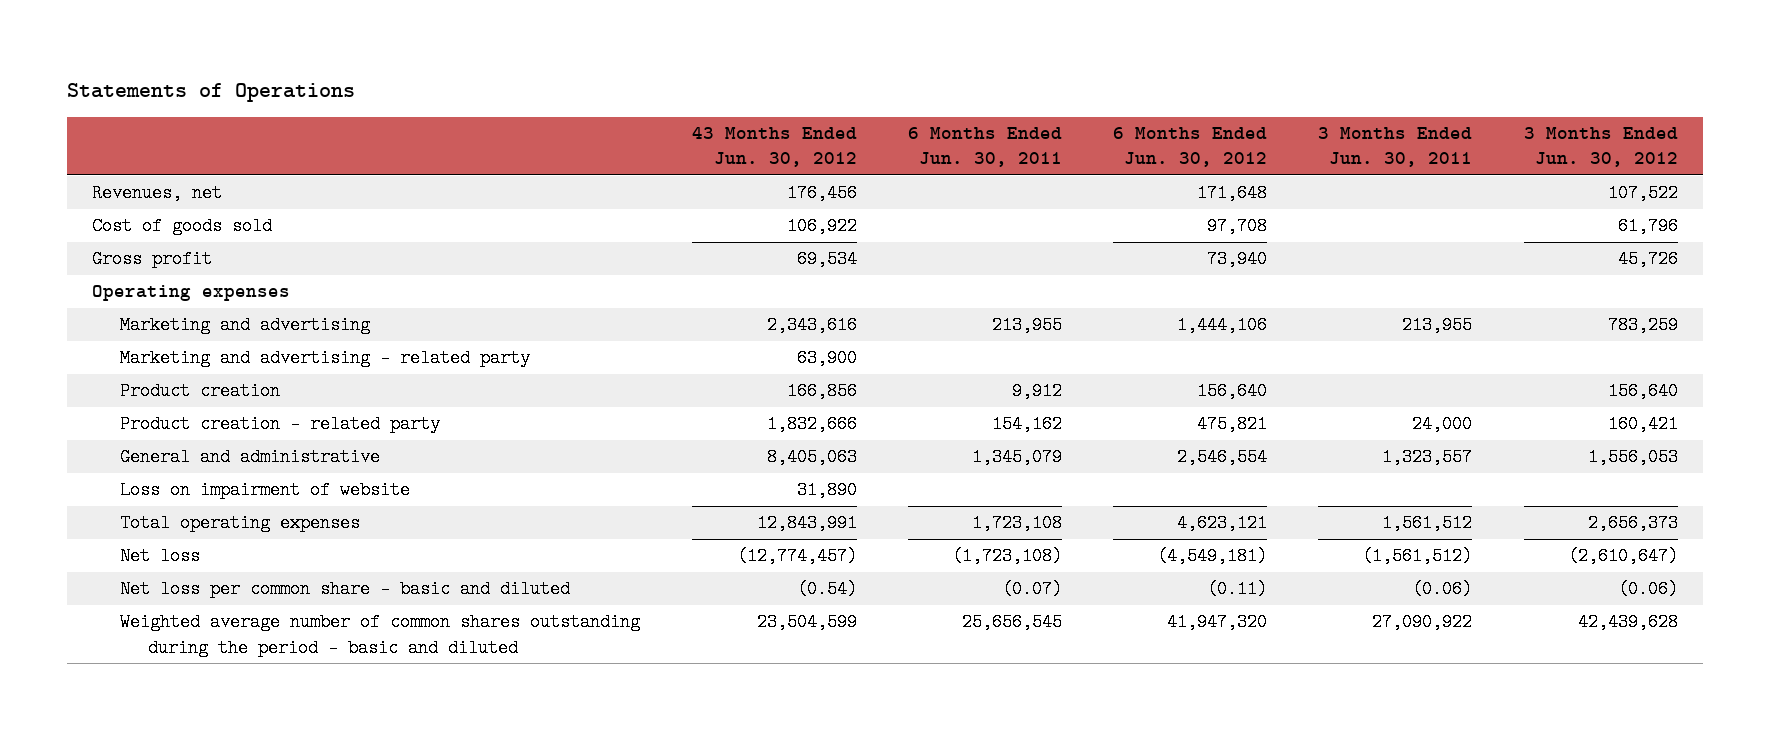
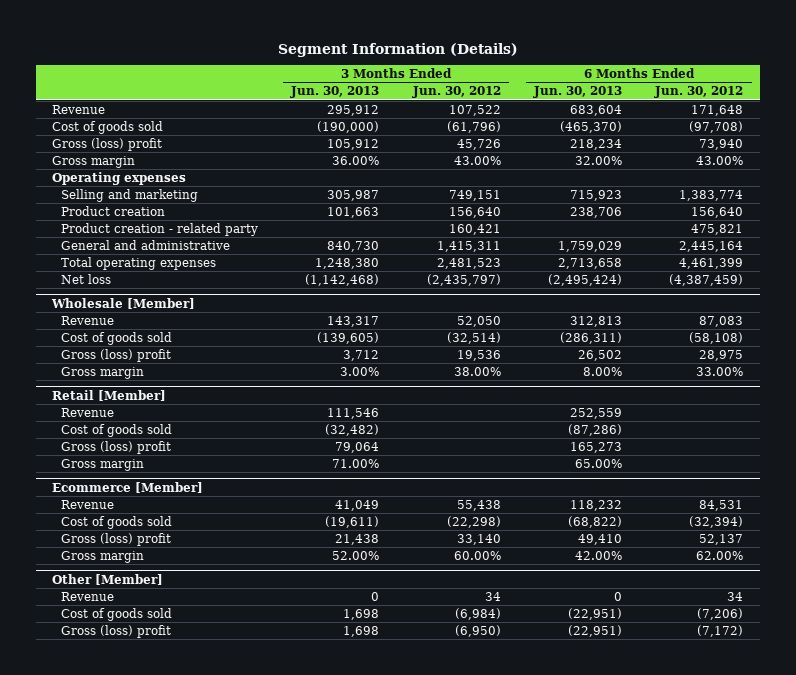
[66,83,355,103] Statements of Operations -> [277,42,518,57] Segment Information (Details)
[691,126,857,168] 43 Months Ended Jun. 30, 2012 -> none
[907,126,1062,168] 6 Months Ended Jun. 30, 2011 -> none
[1318,126,1473,168] 3 Months Ended Jun. 30, 2011 -> none
none -> [290,86,380,99] Jun. 30, 2013
none -> [533,86,623,99] Jun. 30, 2013
[92,184,223,203] Revenues, net -> [52,104,106,114] Revenue
[1207,217,1268,236] 97,708 -> [689,120,744,133] (97,708)
[1617,217,1678,236] 61,796 -> [446,120,501,133] (61,796)
[92,250,213,269] Gross profit -> [52,137,163,151] Gross (loss) profit
none -> [52,155,136,168] Gross margin
[120,349,531,368] Marketing and advertising - related party -> none
[120,316,371,335] Marketing and advertising -> [61,188,199,202] Selling and marketing
[1177,316,1268,335] 1,444,106 -> [679,189,744,201] 1,383,774
[1607,316,1678,335] 783,259 -> [448,189,501,201] 749,151
[120,481,411,500] Loss on impairment of website -> none
[120,580,571,599] Net loss per common share - basic and diluted -> none
[120,613,641,657] Weighted average number of common shares outstanding during the period - basic and diluted -> none
[1177,448,1268,467] 2,546,554 -> [679,240,744,252] 2,445,164
[1587,448,1678,467] 1,556,053 -> [436,240,501,252] 1,415,311
[1177,514,1268,533] 4,623,121 -> [679,257,744,269] 4,461,399
[1587,514,1678,533] 2,656,373 -> [436,257,501,269] 2,481,523
[1157,547,1268,566] (4,549,181) -> [669,273,744,286] (4,387,459)
[1567,547,1678,566] (2,610,647) -> [426,273,501,286] (2,435,797)
none -> [51,297,196,309] Wholesale [Member]
none -> [61,315,115,325] Revenue
none -> [61,331,173,345] Cost of goods sold
none -> [61,348,172,362] Gross (loss) profit
none -> [61,366,145,379] Gross margin
none -> [52,389,167,401] Retail [Member]
none -> [61,407,115,417] Revenue
none -> [61,423,173,437] Cost of goods sold
none -> [61,440,172,454] Gross (loss) profit
none -> [61,458,145,471] Gross margin
none -> [52,481,204,493] Ecommerce [Member]
none -> [61,499,115,509] Revenue
none -> [61,515,173,529] Cost of goods sold
none -> [61,532,172,546] Gross (loss) profit
none -> [61,550,145,563] Gross margin
none -> [52,573,164,585] Other [Member]
none -> [61,591,115,601] Revenue
none -> [61,607,173,621] Cost of goods sold
none -> [61,624,172,638] Gross (loss) profit

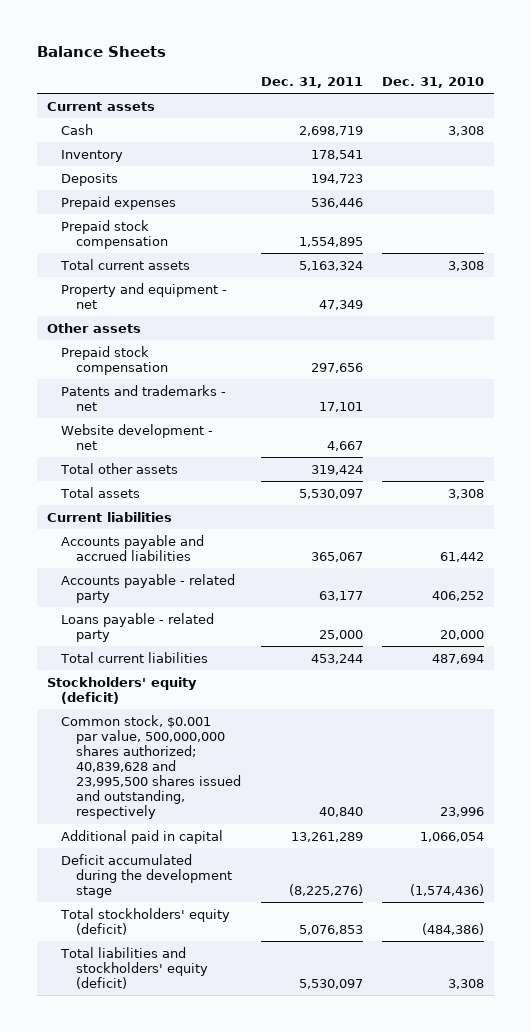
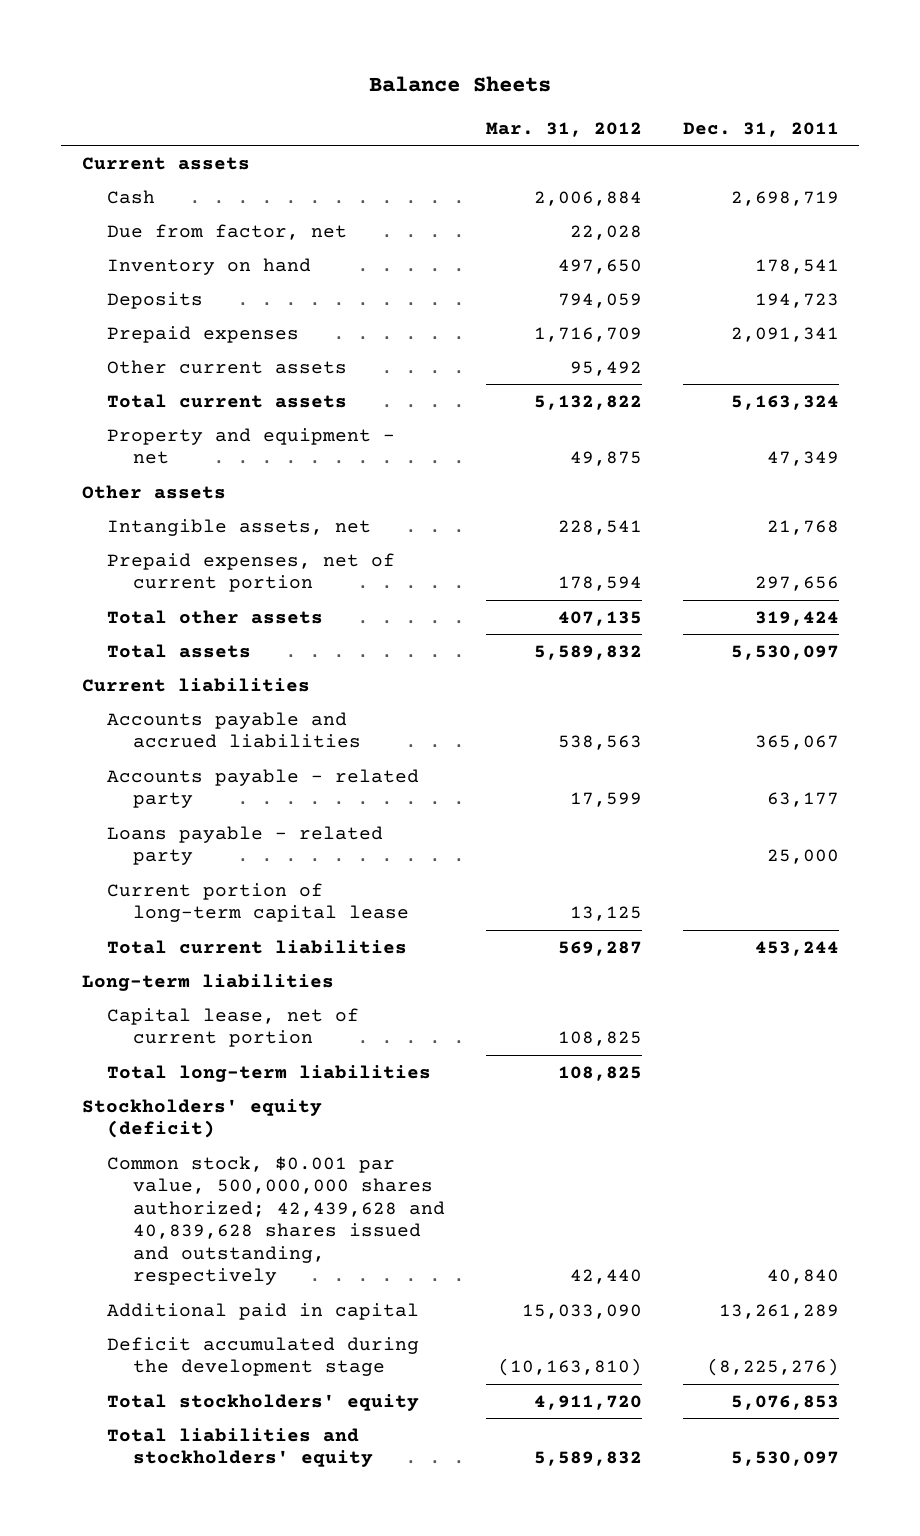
[382,77,485,89] Dec. 31, 2010 -> none
none -> [485,121,642,137] Mar. 31, 2012
none -> [107,223,348,240] Due from factor, net
[61,149,124,162] Inventory -> [107,257,312,275] Inventory on hand
[61,219,168,249] Prepaid stock compensation -> none
[310,197,363,208] 536,446 -> [730,326,839,342] 2,091,341
none -> [107,359,348,374] Other current assets
[61,384,227,411] Patents and trademarks - net -> none
[61,423,214,450] Website development - net -> none
none -> [107,518,372,536] Intangible assets, net
[61,345,168,375] Prepaid stock compensation -> [107,552,396,593] Prepaid expenses, net of current portion
none -> [107,882,409,923] Current portion of long-term capital lease
none -> [81,973,334,991] Long-term liabilities
none -> [107,1007,360,1048] Capital lease, net of current portion
none -> [107,1064,432,1082] Total long-term liabilities
[61,714,241,820] Common stock, $0.001 par value, 500,000,000 shares authorized; 40,839,628 and 23,995,500 shares issued and outstanding, respectively -> [107,1155,445,1286] Common stock, $0.001 par value, 500,000,000 shares authorized; 42,439,628 and 40,839,628 shares issued and outstanding, respectively
[60,907,231,935] Total stockholders' equity (deficit) -> [107,1393,420,1411] Total stockholders' equity
[60,946,208,989] Total liabilities and stockholders' equity (deficit) -> [107,1427,373,1468] Total liabilities and stockholders' equity

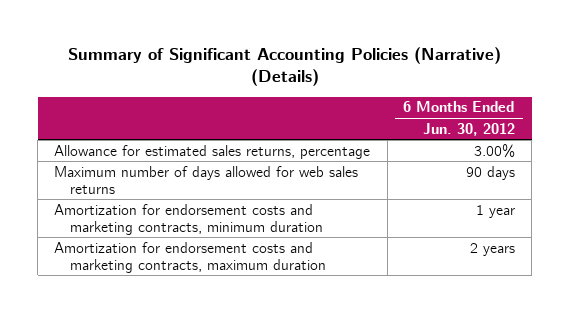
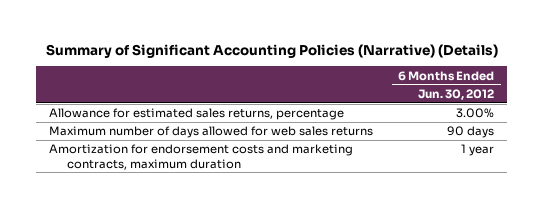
[54,203,323,235] Amortization for endorsement costs and marketing contracts, minimum duration -> none
[469,242,515,256] 2 years -> [461,144,495,157] 1 year

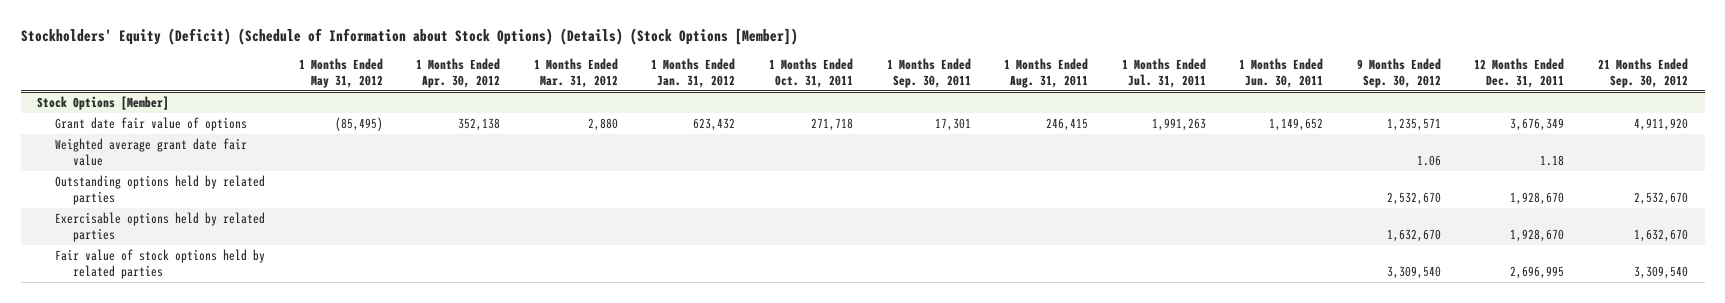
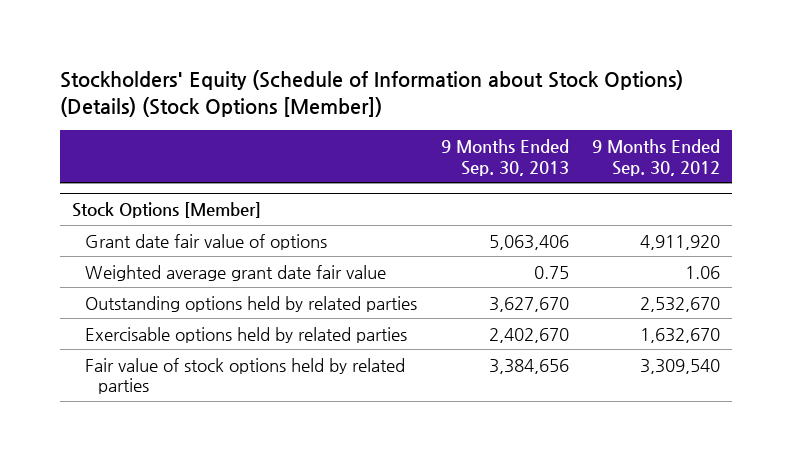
[20,27,798,45] Stockholders' Equity (Deficit) (Schedule of Information about Stock Options) (Details) (Stock Options [Member]) -> [59,70,683,118] Stockholders' Equity (Schedule of Information about Stock Options) (Details) (Stock Options [Member])
[298,57,383,88] 1 Months Ended May 31, 2012 -> none
[416,57,501,88] 1 Months Ended Apr. 30, 2012 -> none
[533,57,618,88] 1 Months Ended Mar. 31, 2012 -> none
[651,57,736,88] 1 Months Ended Jan. 31, 2012 -> none
[768,57,853,88] 1 Months Ended Oct. 31, 2011 -> none
[886,57,971,88] 1 Months Ended Sep. 30, 2011 -> none
[1004,57,1089,88] 1 Months Ended Aug. 31, 2011 -> none
[1121,57,1206,88] 1 Months Ended Jul. 31, 2011 -> none
[1239,57,1324,88] 1 Months Ended Jun. 30, 2011 -> none
[1474,57,1565,88] 12 Months Ended Dec. 31, 2011 -> none
[1597,57,1688,88] 21 Months Ended Sep. 30, 2012 -> none
none -> [440,139,569,176] 9 Months Ended Sep. 30, 2013
[1386,118,1441,132] 1,235,571 -> [640,234,721,250] 4,911,920

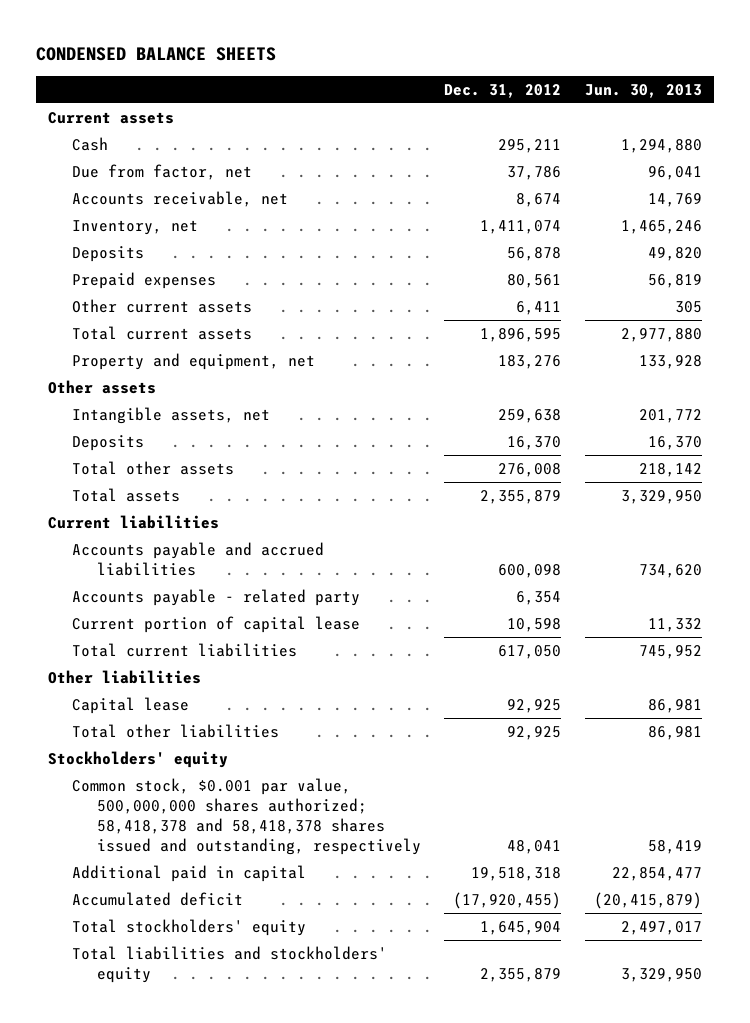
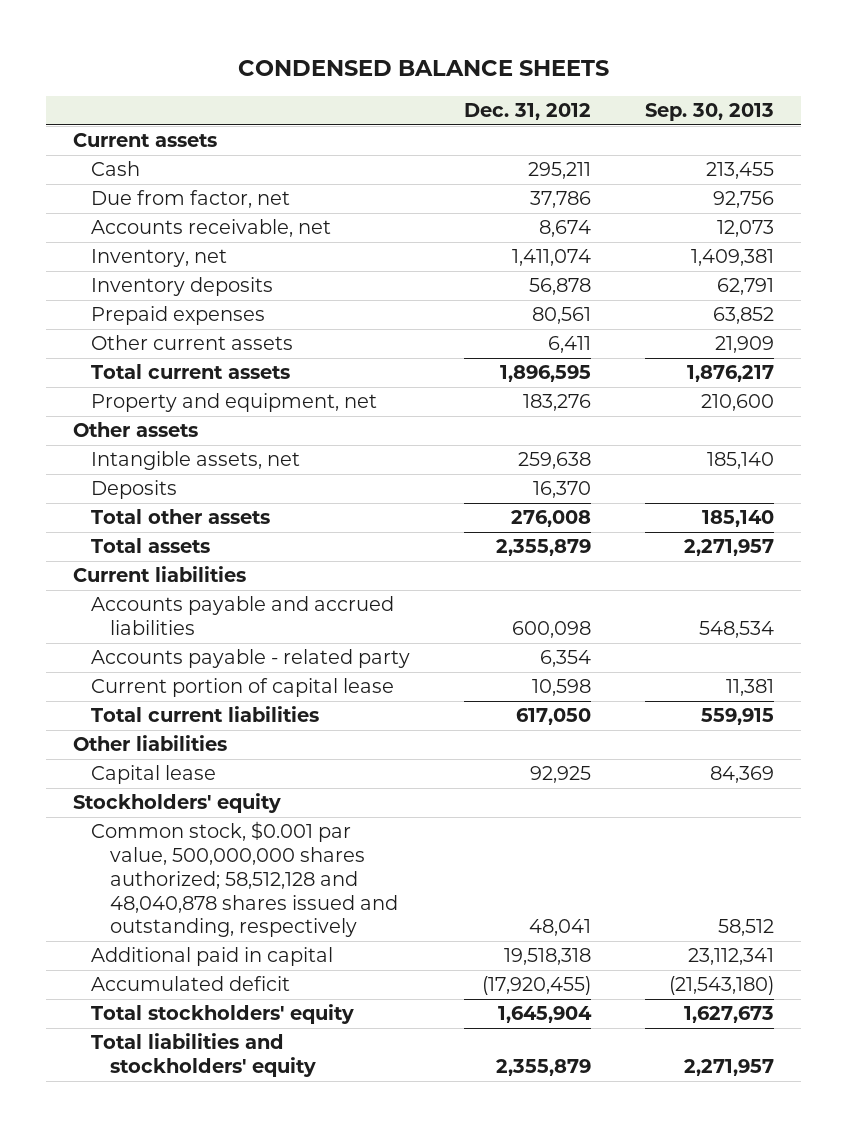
[585,83,703,98] Jun. 30, 2013 -> none
none -> [645,103,775,122] Sep. 30, 2013
[72,245,145,262] Deposits -> [91,277,274,297] Inventory deposits
[72,723,280,738] Total other liabilities -> none
[72,777,421,855] Common stock, $0.001 par value, 500,000,000 shares authorized; 58,418,378 and 58,418,378 shares issued and outstanding, respectively -> [91,821,398,938] Common stock, $0.001 par value, 500,000,000 shares authorized; 58,512,128 and 48,040,878 shares issued and outstanding, respectively

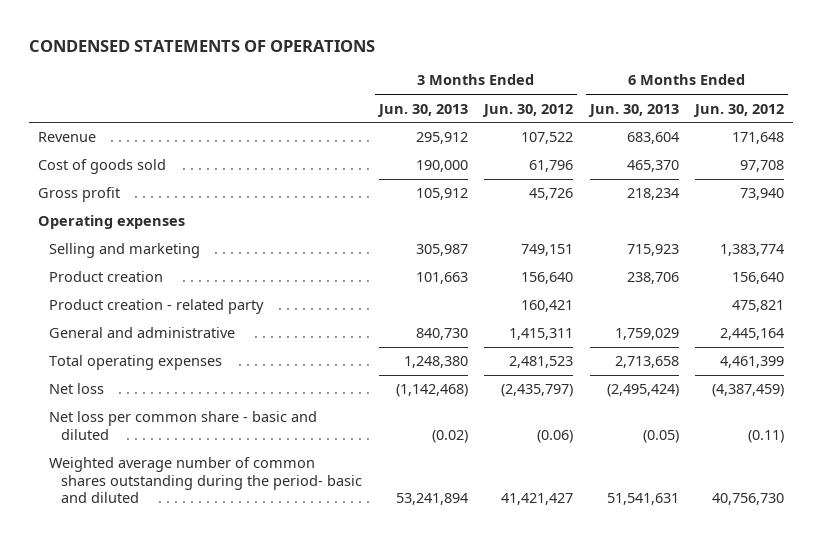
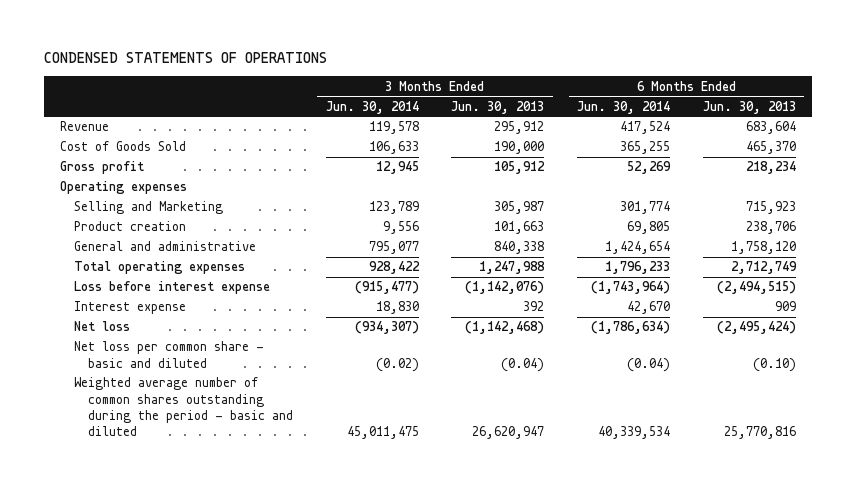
[482,103,574,117] Jun. 30, 2012 -> none
[693,103,785,117] Jun. 30, 2012 -> none
none -> [325,100,419,114] Jun. 30, 2014
none -> [577,100,671,114] Jun. 30, 2014
[37,159,166,175] Cost of goods sold -> [60,141,187,152] Cost of Goods Sold
[49,243,201,259] Selling and marketing -> [73,201,223,215] Selling and Marketing
[49,299,265,315] Product creation - related party -> none
[415,328,468,341] 840,730 -> [494,241,545,255] 840,338
[614,328,679,341] 1,759,029 -> [730,241,796,255] 1,758,120
[403,356,468,369] 1,248,380 -> [479,261,546,275] 1,247,988
[614,356,679,369] 2,713,658 -> [730,261,797,275] 2,712,749
none -> [73,281,270,295] Loss before interest expense
none -> [73,301,186,315] Interest expense
[431,429,468,443] (0.02) -> [501,357,545,372] (0.04)
[642,429,679,443] (0.05) -> [752,357,796,372] (0.10)
[49,457,363,504] Weighted average number of common shares outstanding during the period- basic and diluted -> [73,377,293,437] Weighted average number of common shares outstanding during the period - basic and diluted
[395,493,468,506] 53,241,894 -> [472,426,545,440] 26,620,947
[606,493,679,506] 51,541,631 -> [723,426,796,440] 25,770,816

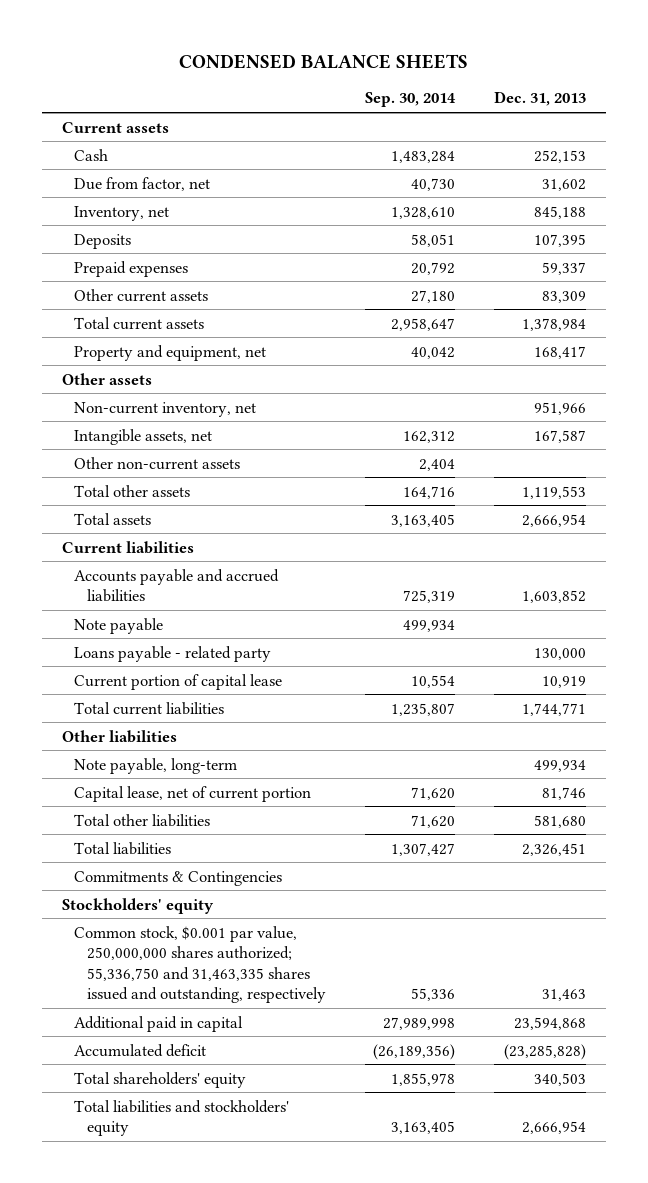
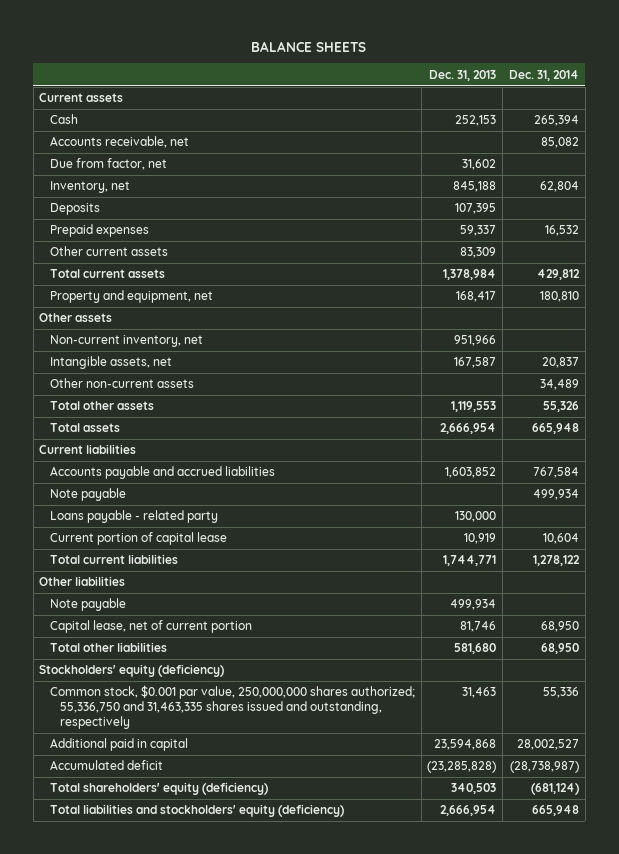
[179,53,469,69] CONDENSED BALANCE SHEETS -> [251,40,367,52] BALANCE SHEETS
[365,92,457,108] Sep. 30, 2014 -> none
none -> [509,69,580,81] Dec. 31, 2014
none -> [49,136,189,149] Accounts receivable, net
[74,757,238,774] Note payable, long-term -> [49,598,126,612] Note payable
[74,841,172,855] Total liabilities -> none
[74,870,283,886] Commitments & Contingencies -> none
[61,897,214,914] Stockholders' equity -> [39,664,225,678] Stockholders' equity (deficiency)
[74,1071,247,1088] Total shareholders' equity -> [49,782,268,796] Total shareholders' equity (deficiency)
[74,1099,290,1137] Total liabilities and stockholders' equity -> [49,804,344,818] Total liabilities and stockholders' equity (deficiency)

